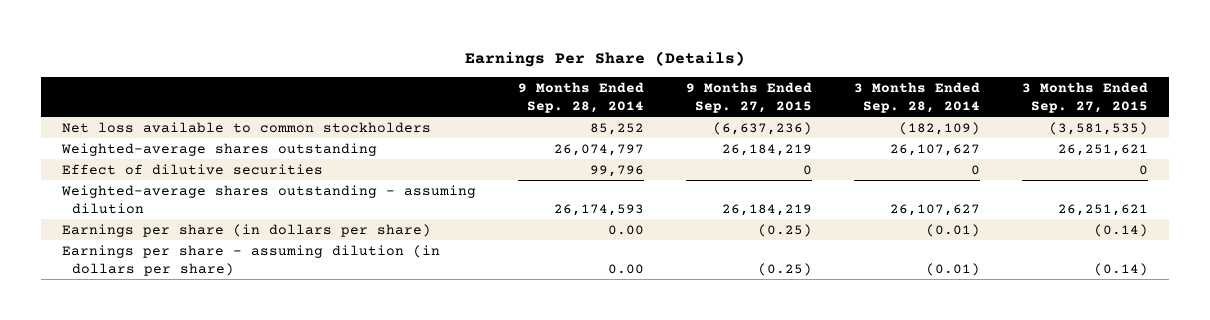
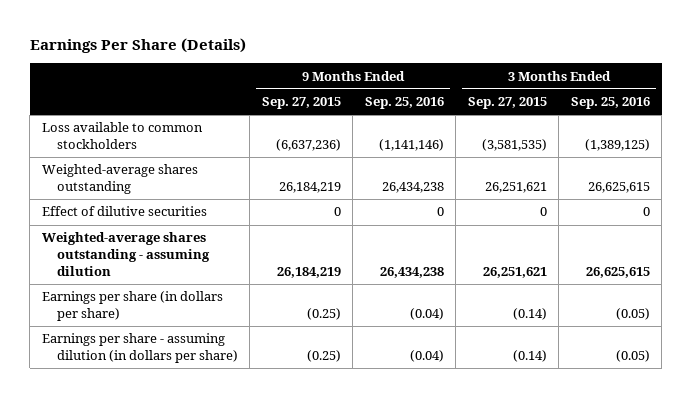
[517,82,644,113] 9 Months Ended Sep. 28, 2014 -> none
[853,82,980,113] 3 Months Ended Sep. 28, 2014 -> none
none -> [364,97,444,110] Sep. 25, 2016
none -> [570,97,650,110] Sep. 25, 2016
[61,121,431,133] Net loss available to common stockholders -> [41,122,203,150] Loss available to common stockholders

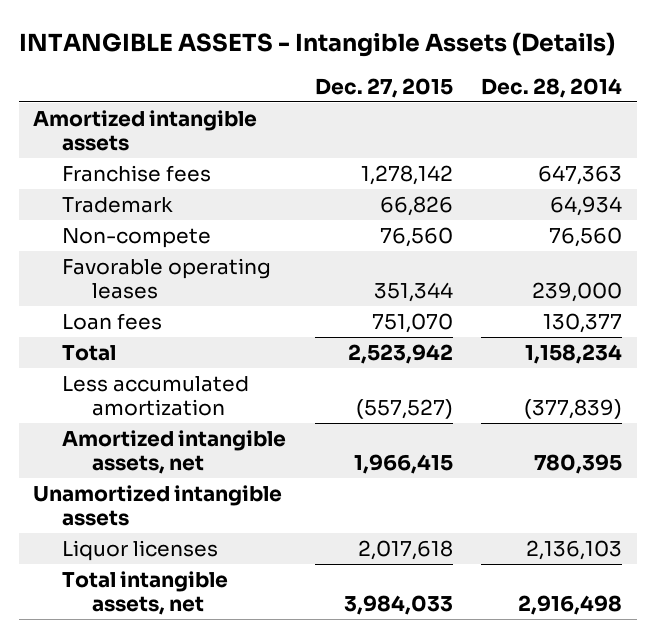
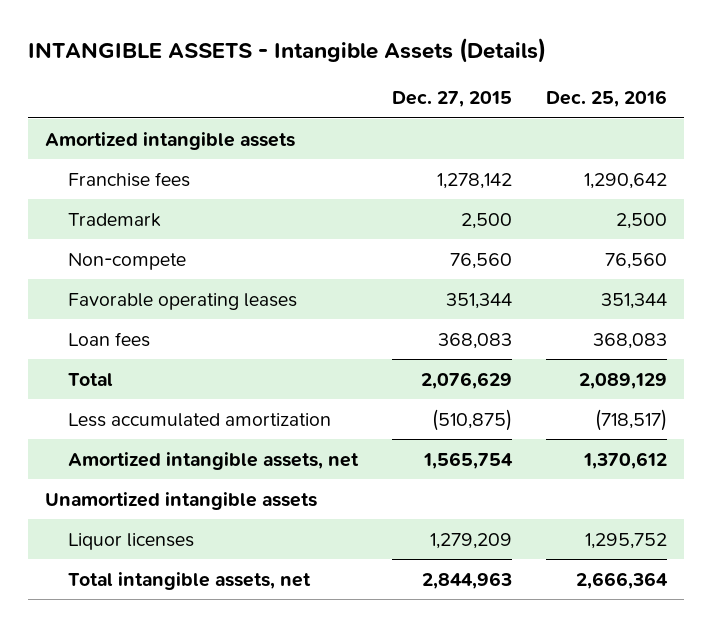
[481,77,623,98] Dec. 28, 2014 -> none
none -> [545,90,667,108] Dec. 25, 2016
[379,195,453,216] 66,826 -> [460,212,512,229] 2,500
[371,312,453,333] 751,070 -> [437,332,512,349] 368,083
[347,343,453,364] 2,523,942 -> [420,371,512,389] 2,076,629
[355,399,453,420] (557,527) -> [431,408,512,431] (510,875)
[353,454,453,475] 1,966,415 -> [422,451,513,469] 1,565,754
[357,539,453,560] 2,017,618 -> [429,532,512,549] 1,279,209
[343,595,453,616] 3,984,033 -> [421,571,512,589] 2,844,963

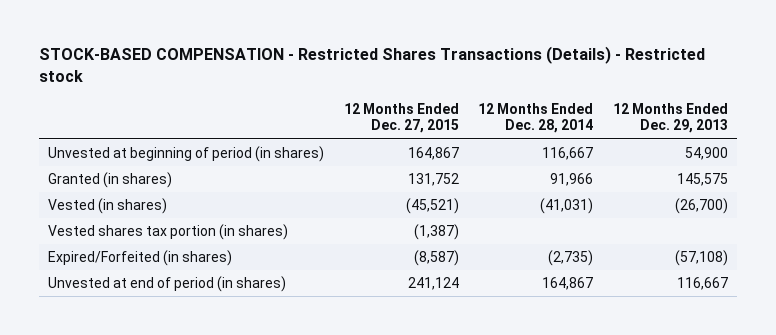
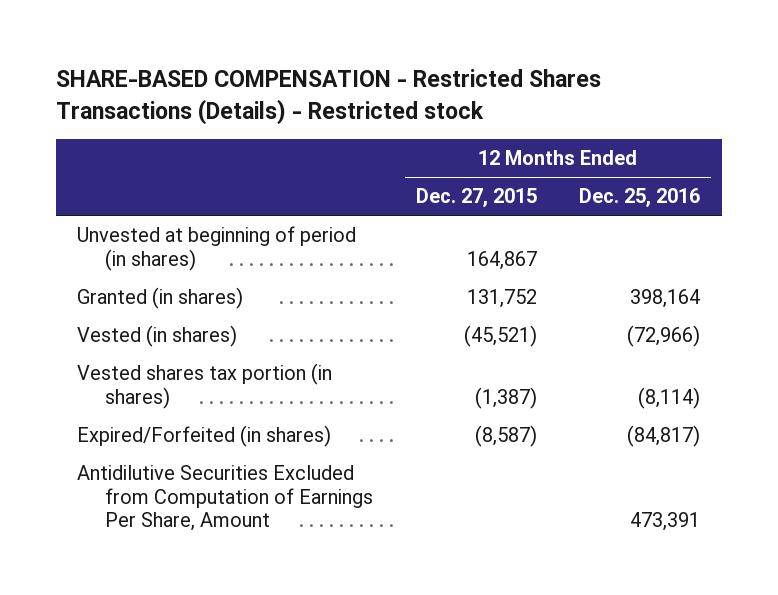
[38,46,705,82] STOCK-BASED COMPENSATION - Restricted Shares Transactions (Details) - Restricted stock -> [55,69,601,125] SHARE-BASED COMPENSATION - Restricted Shares Transactions (Details) - Restricted stock
[478,102,594,134] 12 Months Ended Dec. 28, 2014 -> none
[612,102,728,134] 12 Months Ended Dec. 29, 2013 -> none
none -> [579,188,701,208] Dec. 25, 2016
[48,275,287,292] Unvested at end of period (in shares) -> none
none -> [77,465,374,532] Antidilutive Securities Excluded from Computation of Earnings Per Share, Amount

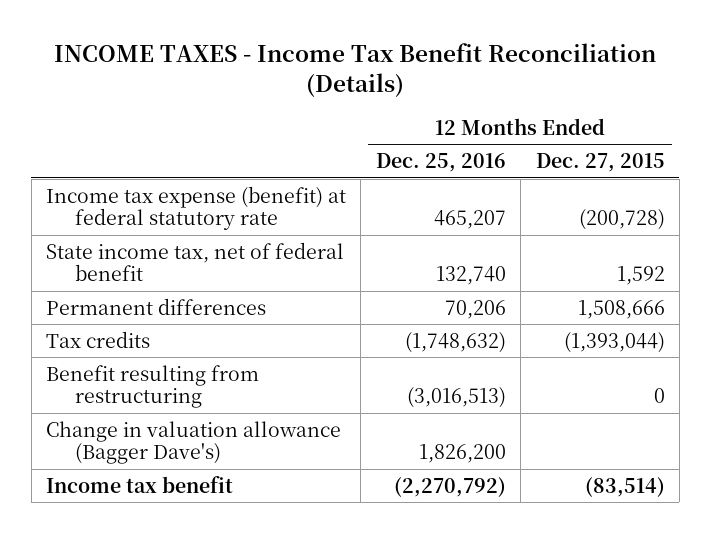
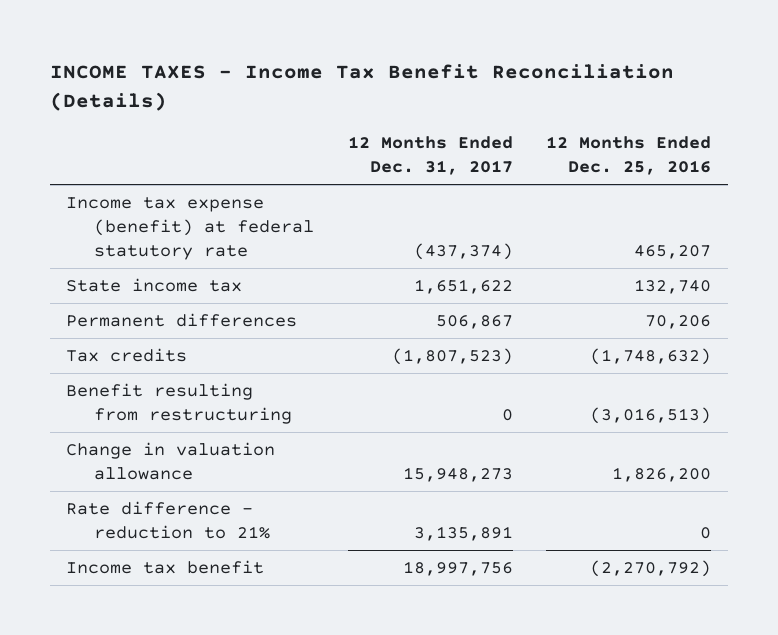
[535,153,665,173] Dec. 27, 2015 -> none
none -> [347,136,513,175] 12 Months Ended Dec. 31, 2017
[46,241,345,282] State income tax, net of federal benefit -> [66,278,243,293] State income tax
[46,420,342,465] Change in valuation allowance (Bagger Dave's) -> [66,442,276,480] Change in valuation allowance
none -> [66,501,271,539] Rate difference - reduction to 21%

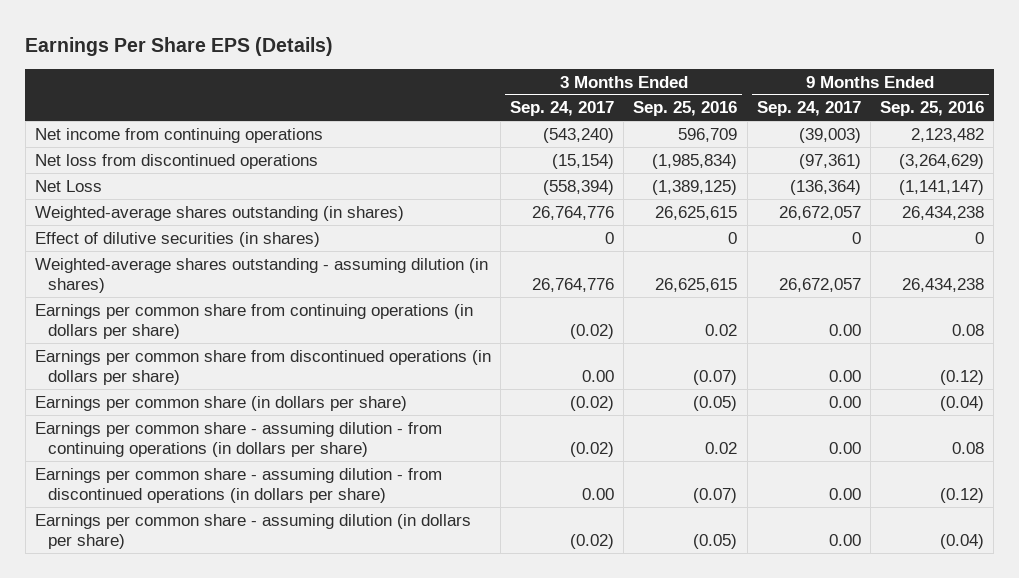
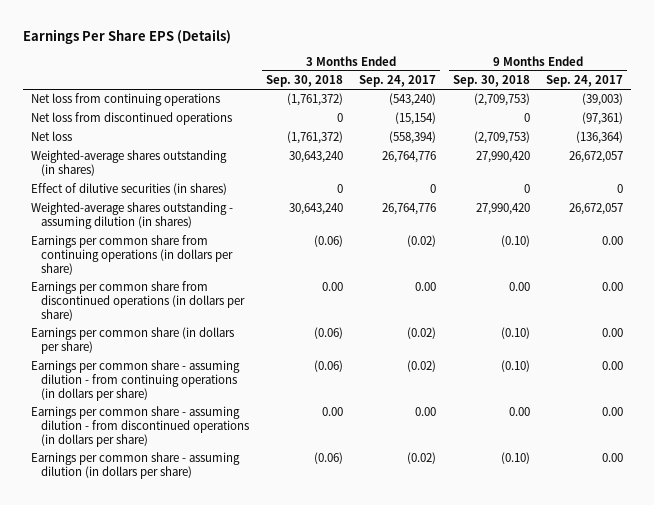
[633,101,738,117] Sep. 25, 2016 -> none
[880,101,985,117] Sep. 25, 2016 -> none
none -> [265,75,343,88] Sep. 30, 2018
none -> [452,75,530,88] Sep. 30, 2018
[34,127,323,143] Net income from continuing operations -> [31,93,221,107] Net loss from continuing operations
[34,179,102,192] Net Loss -> [31,131,73,142] Net loss

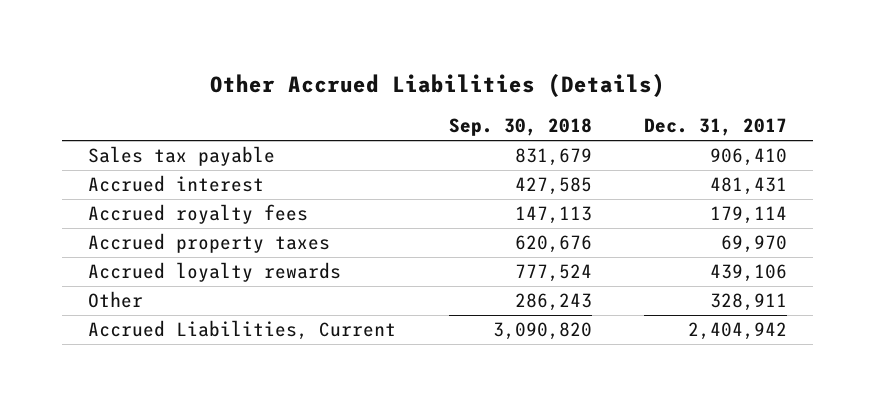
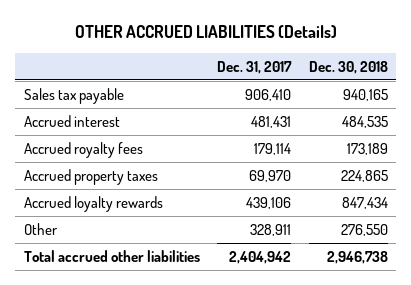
[209,73,665,97] Other Accrued Liabilities (Details) -> [74,25,337,39] OTHER ACCRUED LIABILITIES (Details)
[448,118,592,137] Sep. 30, 2018 -> none
none -> [308,60,388,74] Dec. 30, 2018
[88,320,397,341] Accrued Liabilities, Current -> [23,249,200,262] Total accrued other liabilities

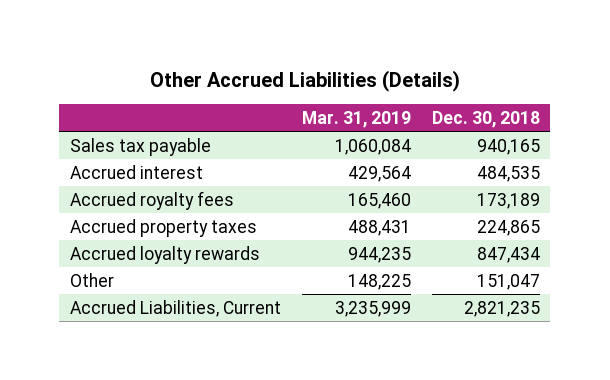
[74,25,337,39] OTHER ACCRUED LIABILITIES (Details) -> [149,69,460,92] Other Accrued Liabilities (Details)
[217,60,293,74] Dec. 31, 2017 -> none
none -> [301,110,411,128] Mar. 31, 2019
[340,223,388,236] 276,550 -> [476,273,540,290] 151,047
[23,249,200,262] Total accrued other liabilities -> [69,299,281,317] Accrued Liabilities, Current
[326,250,388,264] 2,946,738 -> [463,300,540,317] 2,821,235

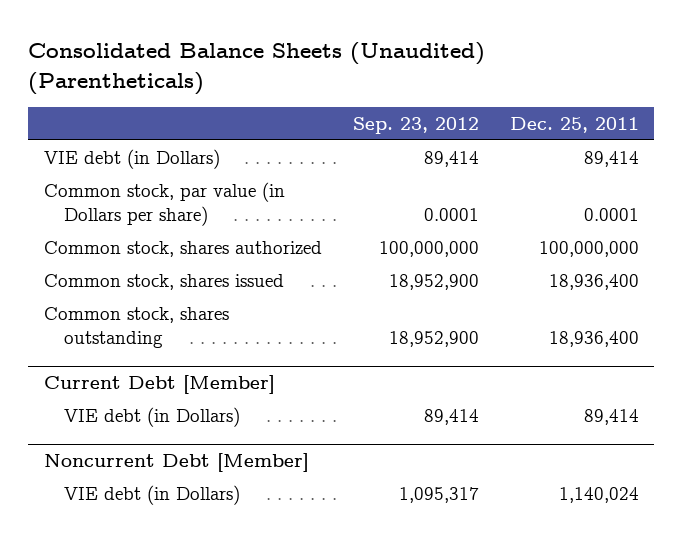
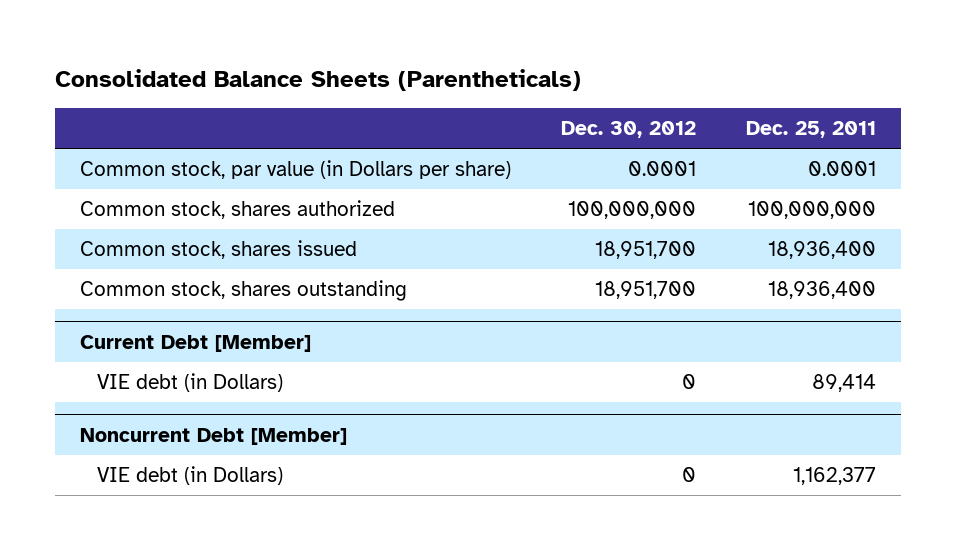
[28,42,486,96] Consolidated Balance Sheets (Unaudited) (Parentheticals) -> [54,69,581,92] Consolidated Balance Sheets (Parentheticals)
[352,117,479,135] Sep. 23, 2012 -> none
none -> [560,121,696,139] Dec. 30, 2012
[43,148,220,169] VIE debt (in Dollars) -> none
[558,486,639,503] 1,140,024 -> [792,467,876,486] 1,162,377

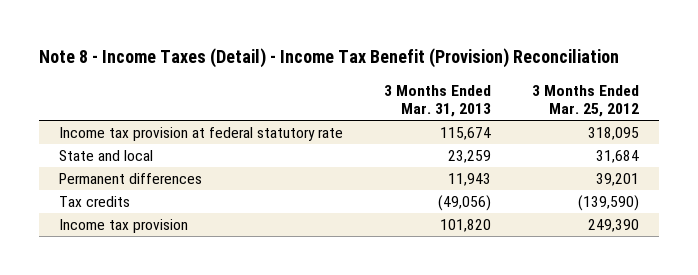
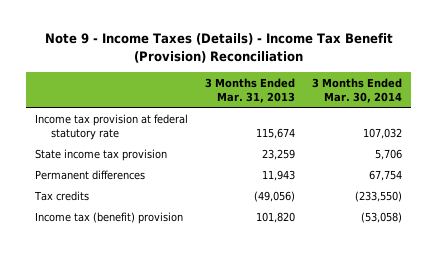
[38,48,619,69] Note 8 - Income Taxes (Detail) - Income Tax Benefit (Provision) Reconciliation -> [44,33,393,63] Note 9 - Income Taxes (Details) - Income Tax Benefit (Provision) Reconciliation
[531,85,639,118] 3 Months Ended Mar. 25, 2012 -> none
none -> [312,77,403,103] 3 Months Ended Mar. 30, 2014
[59,150,154,162] State and local -> [34,148,167,161] State income tax provision
[59,219,189,234] Income tax provision -> [34,211,183,224] Income tax (benefit) provision

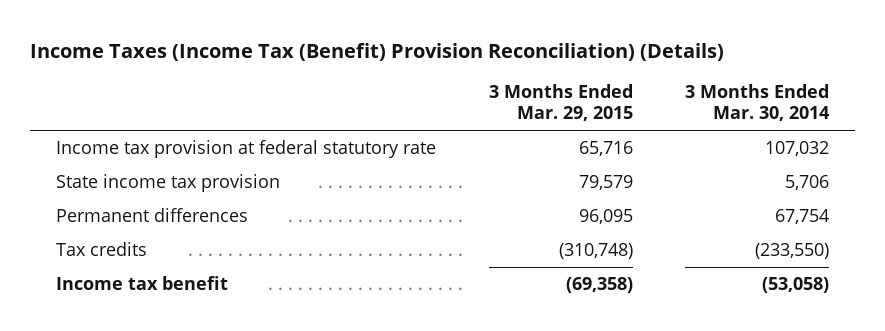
[44,33,393,63] Note 9 - Income Taxes (Details) - Income Tax Benefit (Provision) Reconciliation -> [30,42,725,61] Income Taxes (Income Tax (Benefit) Provision Reconciliation) (Details)
[205,77,296,103] 3 Months Ended Mar. 31, 2013 -> none
none -> [488,84,633,122] 3 Months Ended Mar. 29, 2015
[34,211,183,224] Income tax (benefit) provision -> [56,276,229,291] Income tax benefit

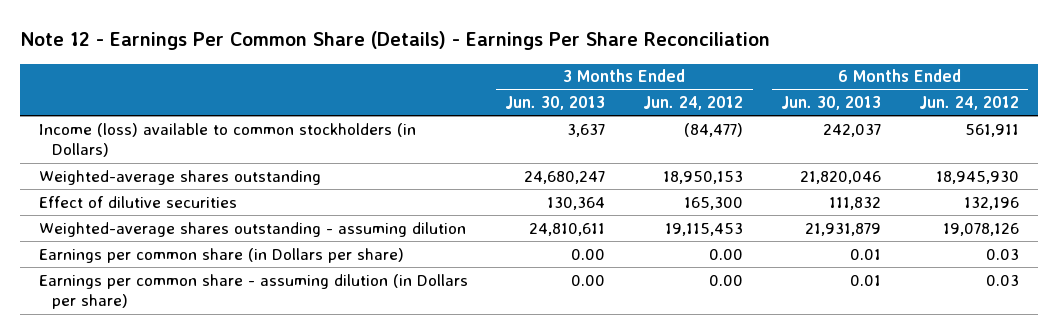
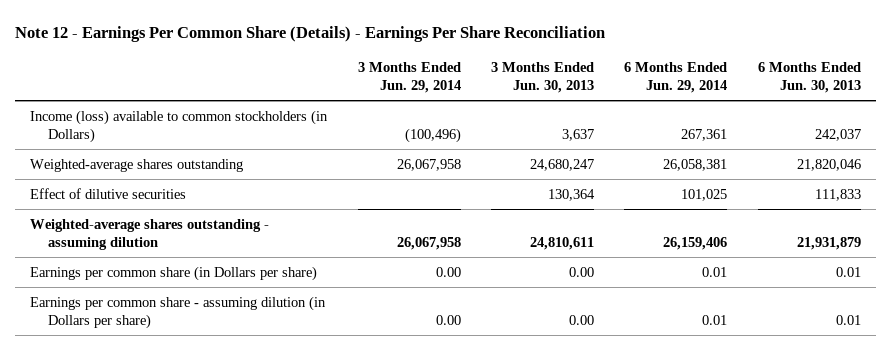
[643,96,744,111] Jun. 24, 2012 -> none
[918,96,1019,111] Jun. 24, 2012 -> none
none -> [357,61,461,94] 3 Months Ended Jun. 29, 2014
none -> [624,61,728,94] 6 Months Ended Jun. 29, 2014
[829,196,882,210] 111,832 -> [814,188,861,201] 111,833

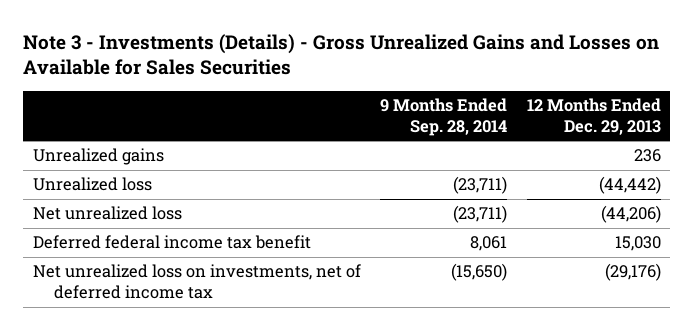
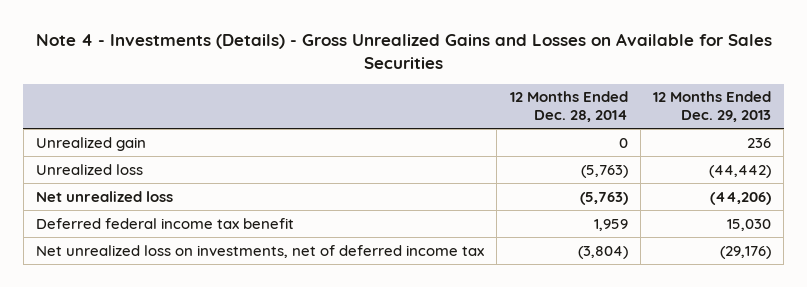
[23,33,660,76] Note 3 - Investments (Details) - Gross Unrealized Gains and Losses on Available for Sales Securities -> [35,33,772,70] Note 4 - Investments (Details) - Gross Unrealized Gains and Losses on Available for Sales Securities
[380,98,508,136] 9 Months Ended Sep. 28, 2014 -> none
none -> [509,91,628,123] 12 Months Ended Dec. 28, 2014
[32,148,164,166] Unrealized gains -> [35,136,146,151] Unrealized gain

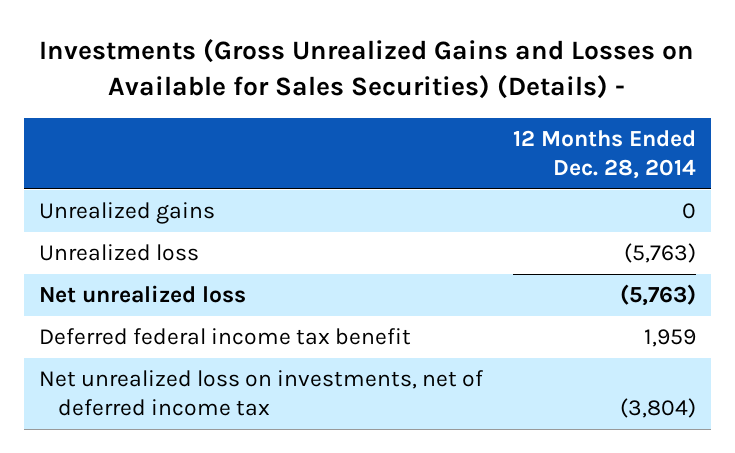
[35,33,772,70] Note 4 - Investments (Details) - Gross Unrealized Gains and Losses on Available for Sales Securities -> [39,39,695,100] Investments (Gross Unrealized Gains and Losses on Available for Sales Securities) (Details) -
[653,91,772,123] 12 Months Ended Dec. 29, 2013 -> none
[35,136,146,151] Unrealized gain -> [38,202,215,225] Unrealized gains

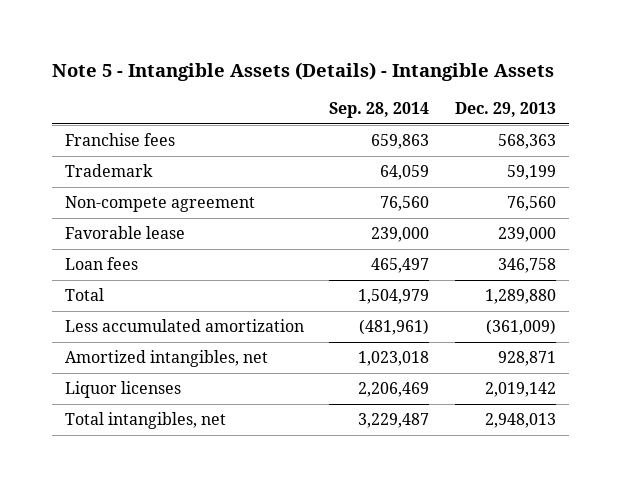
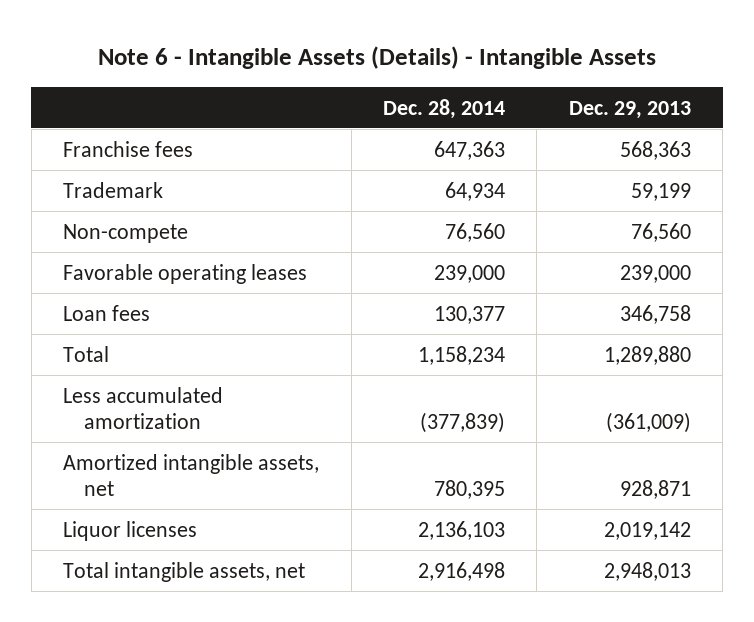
[52,61,555,81] Note 5 - Intangible Assets (Details) - Intangible Assets -> [97,46,656,70] Note 6 - Intangible Assets (Details) - Intangible Assets
[329,102,430,119] Sep. 28, 2014 -> none
none -> [382,98,505,119] Dec. 28, 2014
[64,196,255,213] Non-compete agreement -> [63,223,189,243] Non-compete
[64,226,185,240] Favorable lease -> [63,263,308,284] Favorable operating leases
[64,350,268,368] Amortized intangibles, net -> [63,453,320,496] Amortized intangible assets, net
[64,412,226,430] Total intangibles, net -> [63,561,306,582] Total intangible assets, net

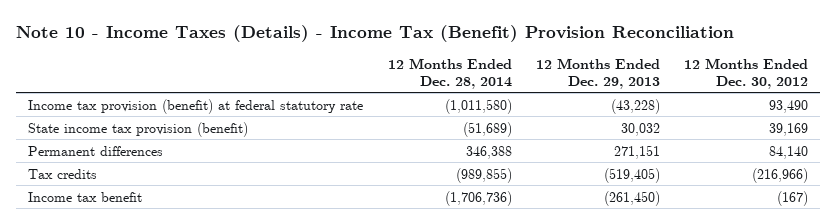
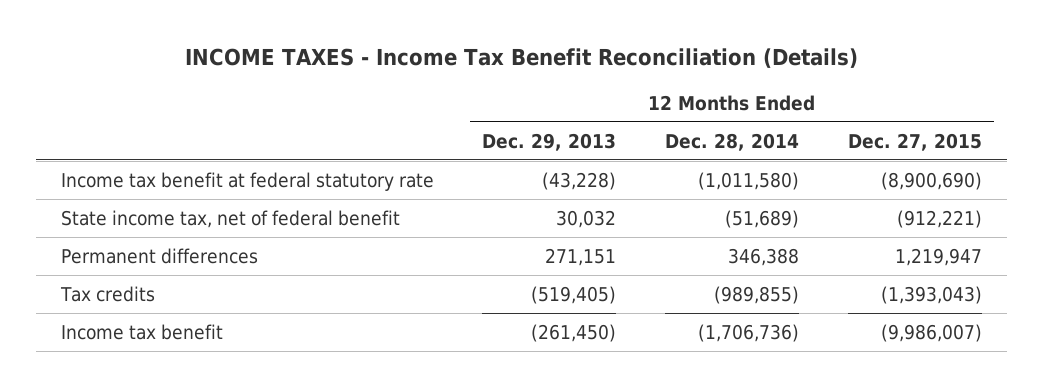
[16,25,735,43] Note 10 - Income Taxes (Details) - Income Tax (Benefit) Provision Reconciliation -> [185,48,859,69] INCOME TAXES - Income Tax Benefit Reconciliation (Details)
[683,58,808,89] 12 Months Ended Dec. 30, 2012 -> none
none -> [848,132,983,151] Dec. 27, 2015
[28,98,364,114] Income tax provision (benefit) at federal statutory rate -> [60,171,434,191] Income tax benefit at federal statutory rate
[28,121,249,137] State income tax provision (benefit) -> [60,209,400,228] State income tax, net of federal benefit

